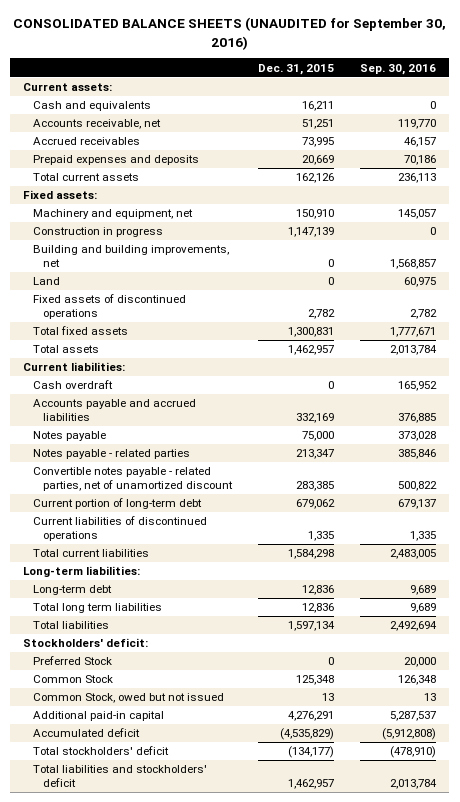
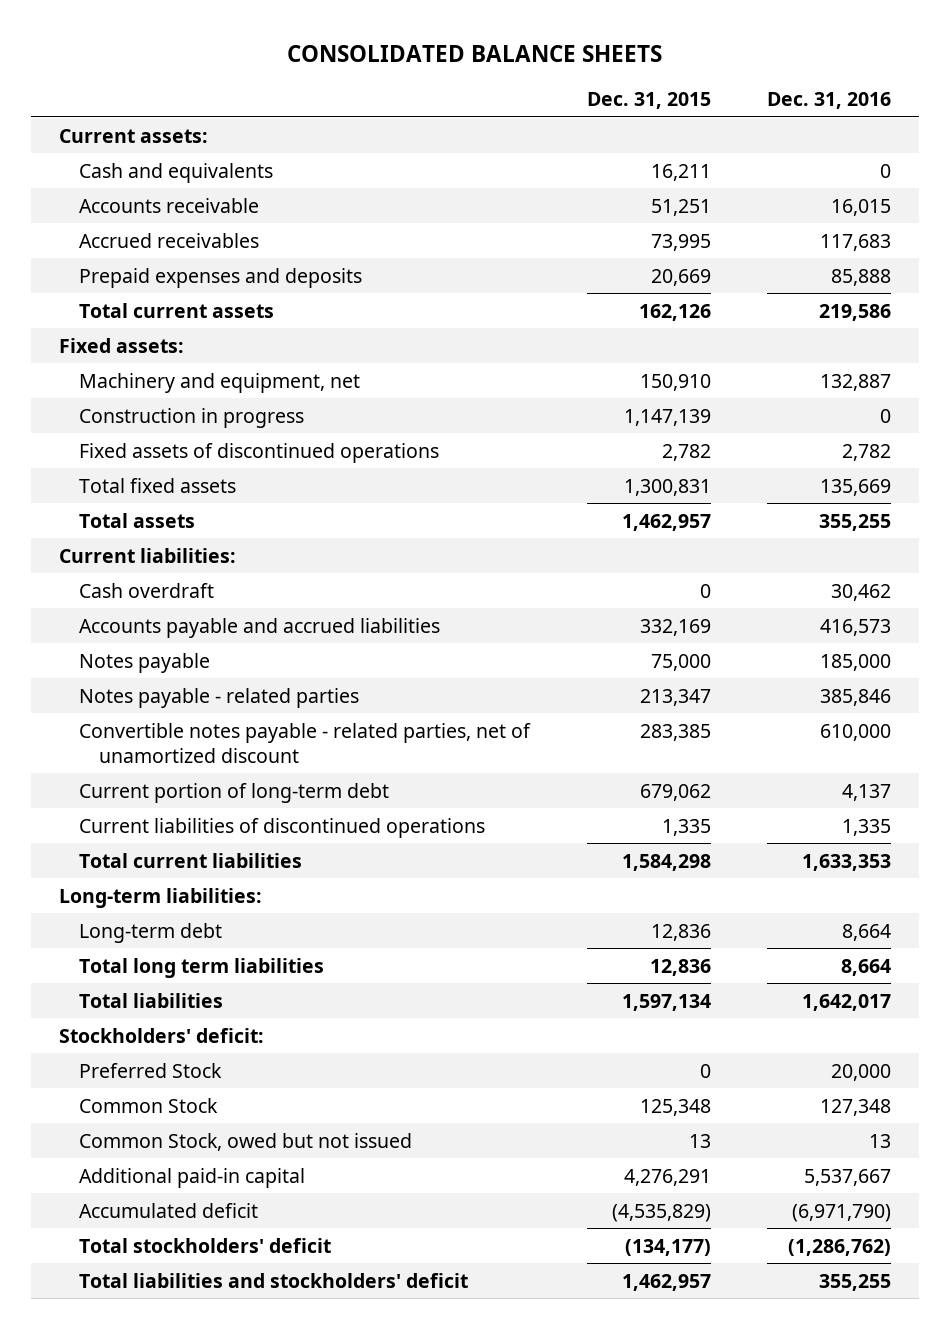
[12,17,446,50] CONSOLIDATED BALANCE SHEETS (UNAUDITED for September 30, 2016) -> [287,44,663,62] CONSOLIDATED BALANCE SHEETS
[360,63,437,75] Sep. 30, 2016 -> none
none -> [767,91,892,109] Dec. 31, 2016
[33,119,162,130] Accounts receivable, net -> [79,197,260,213] Accounts receivable
[33,245,230,268] Building and building improvements, net -> none
[33,277,61,286] Land -> none

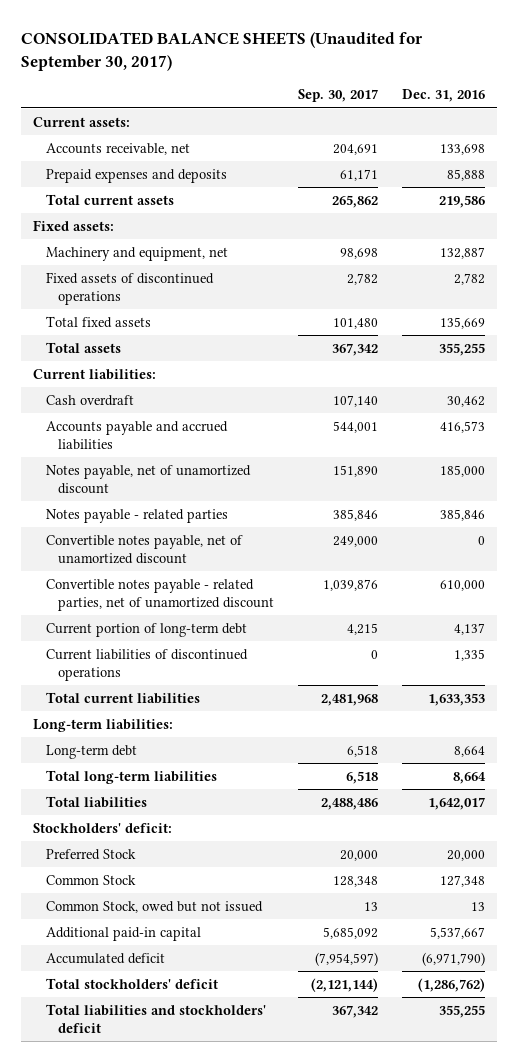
[287,44,663,62] CONSOLIDATED BALANCE SHEETS -> [21,32,424,71] CONSOLIDATED BALANCE SHEETS (Unaudited for September 30, 2017)
[586,91,711,109] Dec. 31, 2015 -> none
none -> [298,89,379,103] Sep. 30, 2017
[79,162,274,183] Cash and equivalents -> none
[79,232,260,248] Accrued receivables -> none
[79,197,260,213] Accounts receivable -> [45,142,190,155] Accounts receivable, net
[831,198,892,216] 16,015 -> [440,143,486,155] 133,698
[79,407,305,428] Construction in progress -> none
[79,652,211,673] Notes payable -> [45,464,251,495] Notes payable, net of unamortized discount
none -> [45,534,243,565] Convertible notes payable, net of unamortized discount
[79,957,325,978] Total long term liabilities -> [45,769,217,784] Total long-term liabilities

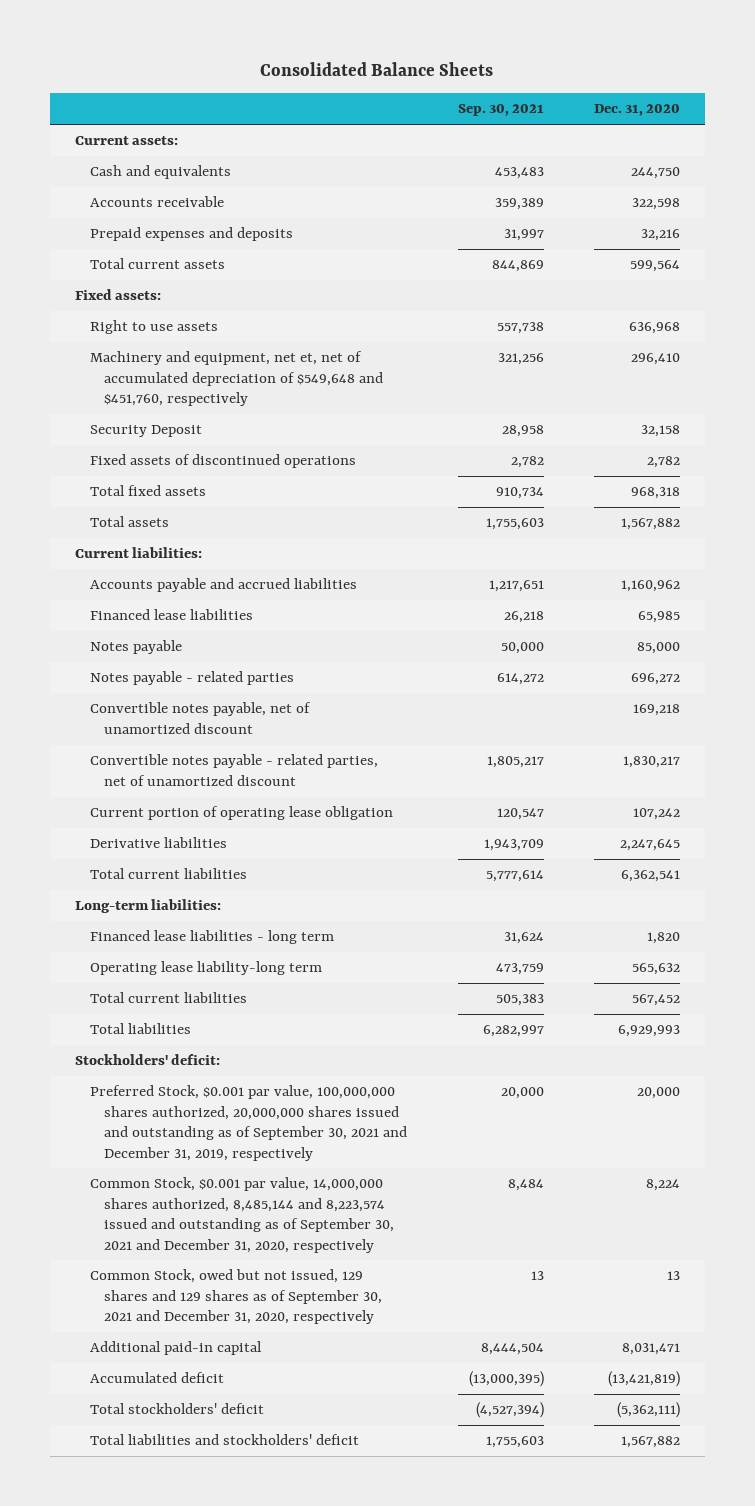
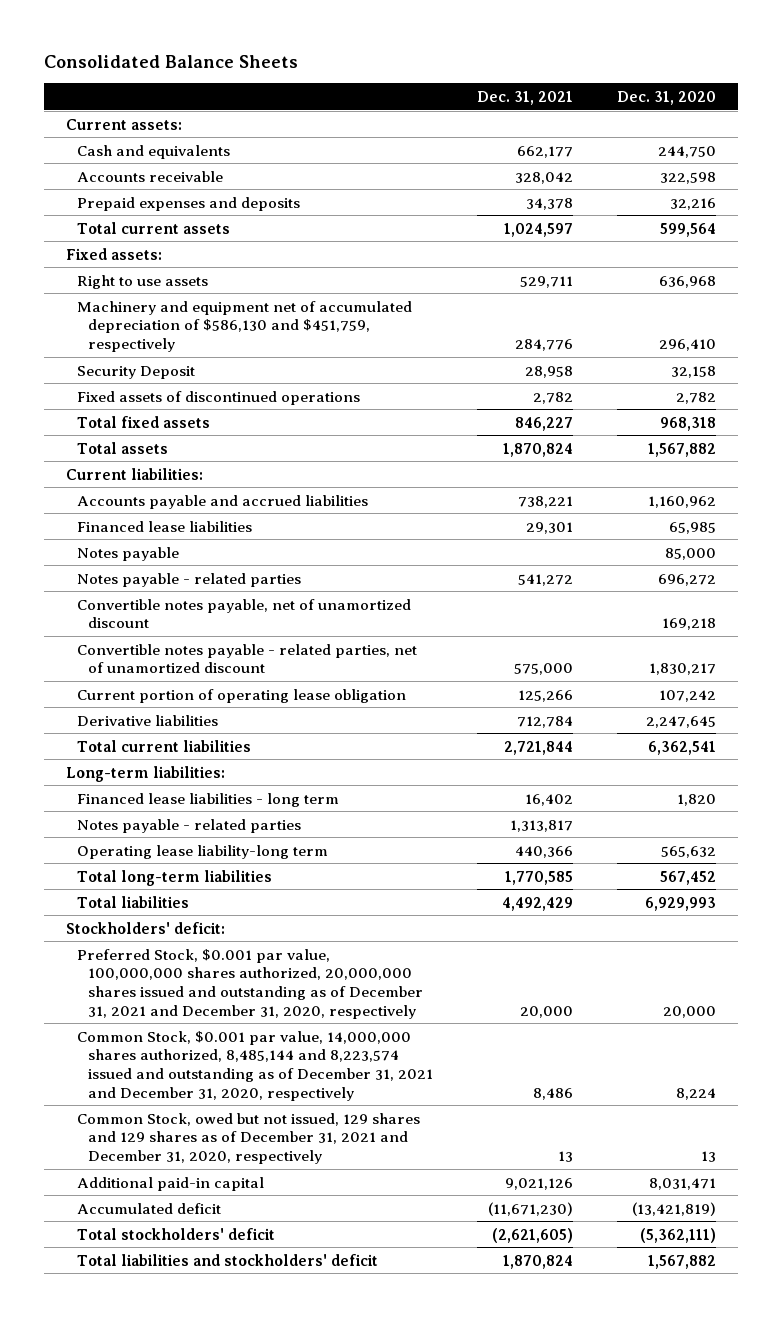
[457,104,544,117] Sep. 30, 2021 -> none
none -> [477,90,574,105] Dec. 31, 2021
[89,351,384,407] Machinery and equipment, net et, net of accumulated depreciation of $549,648 and $451,760, respectively -> [76,300,412,352] Machinery and equipment net of accumulated depreciation of $586,130 and $451,759, respectively
none -> [76,818,301,833] Notes payable - related parties
[89,992,247,1004] Total current liabilities -> [76,869,272,886] Total long-term liabilities
[89,1085,408,1161] Preferred Stock, $0.001 par value, 100,000,000 shares authorized, 20,000,000 shares issued and outstanding as of September 30, 2021 and December 31, 2019, respectively -> [76,948,423,1019] Preferred Stock, $0.001 par value, 100,000,000 shares authorized, 20,000,000 shares issued and outstanding as of December 31, 2021 and December 31, 2020, respectively
[89,1177,395,1253] Common Stock, $0.001 par value, 14,000,000 shares authorized, 8,485,144 and 8,223,574 issued and outstanding as of September 30, 2021 and December 31, 2020, respectively -> [76,1030,433,1101] Common Stock, $0.001 par value, 14,000,000 shares authorized, 8,485,144 and 8,223,574 issued and outstanding as of December 31, 2021 and December 31, 2020, respectively
[89,1269,383,1325] Common Stock, owed but not issued, 129 shares and 129 shares as of September 30, 2021 and December 31, 2020, respectively -> [76,1112,420,1164] Common Stock, owed but not issued, 129 shares and 129 shares as of December 31, 2021 and December 31, 2020, respectively

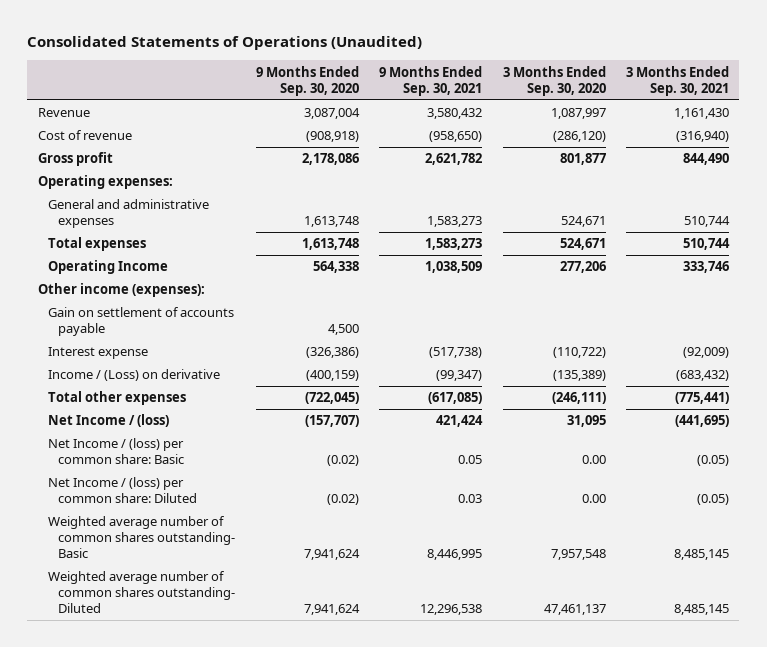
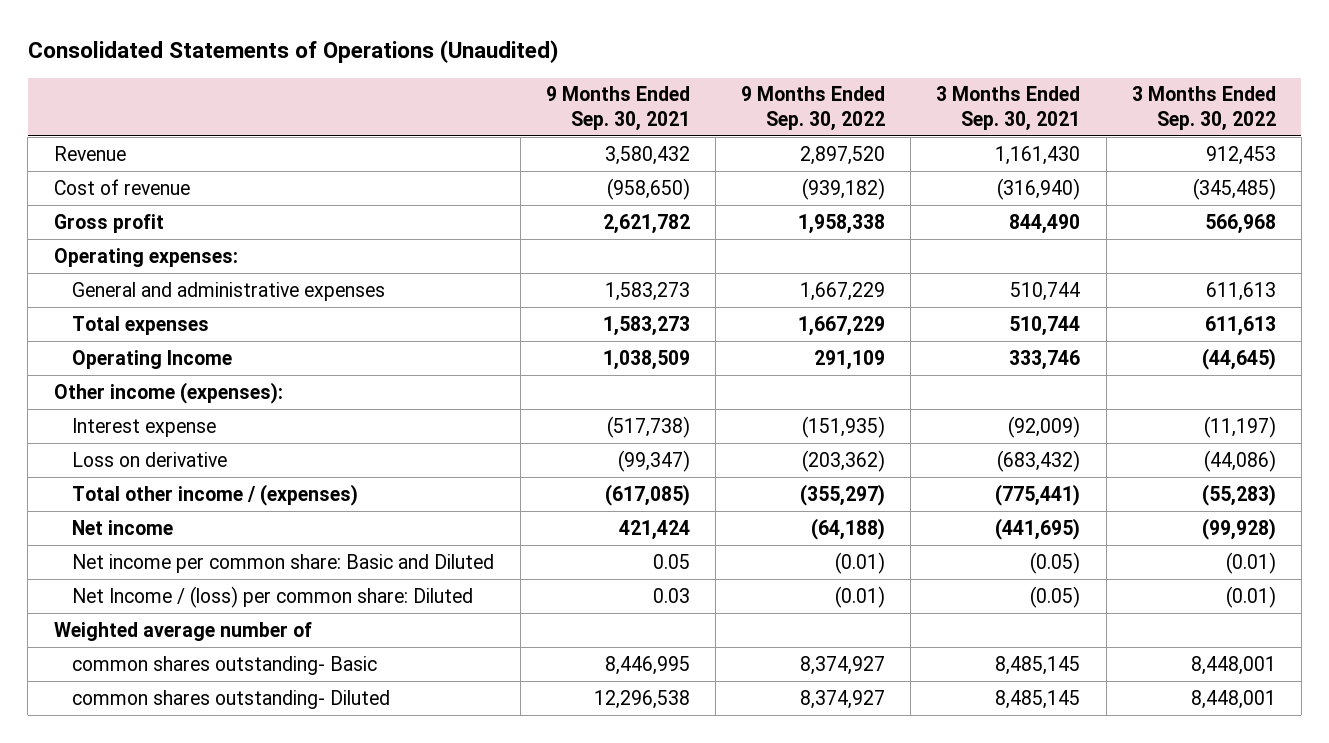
[255,65,359,96] 9 Months Ended Sep. 30, 2020 -> none
[502,65,606,96] 3 Months Ended Sep. 30, 2020 -> none
none -> [741,86,886,131] 9 Months Ended Sep. 30, 2022
none -> [1131,86,1276,131] 3 Months Ended Sep. 30, 2022
[47,307,234,337] Gain on settlement of accounts payable -> none
[47,369,220,382] Income / (Loss) on derivative -> [72,451,228,467] Loss on derivative
[47,391,186,406] Total other expenses -> [72,483,359,506] Total other income / (expenses)
[47,414,169,428] Net Income / (loss) -> [72,519,174,535] Net income
[47,438,185,465] Net Income / (loss) per common share: Basic -> [72,553,495,573] Net income per common share: Basic and Diluted
none -> [53,621,312,641] Weighted average number of
[47,516,236,559] Weighted average number of common shares outstanding- Basic -> [72,655,378,675] common shares outstanding- Basic
[47,571,236,614] Weighted average number of common shares outstanding- Diluted -> [72,689,391,709] common shares outstanding- Diluted

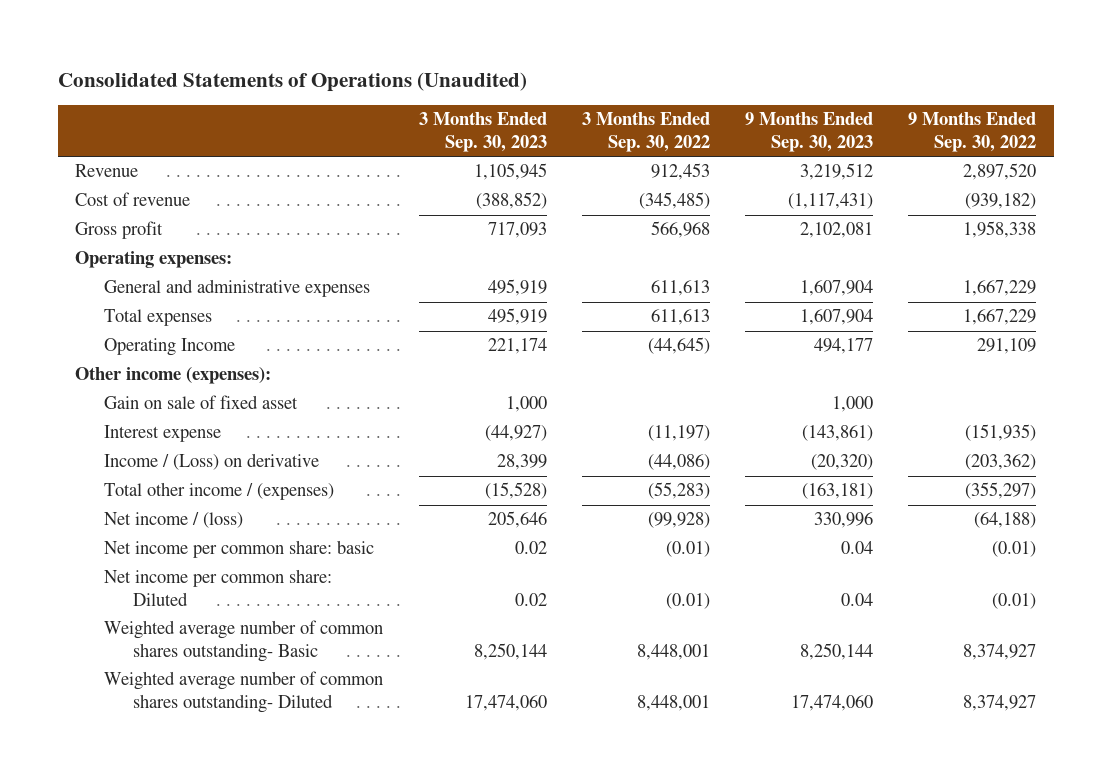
[545,86,690,131] 9 Months Ended Sep. 30, 2021 -> none
[936,86,1081,131] 3 Months Ended Sep. 30, 2021 -> none
none -> [418,112,547,153] 3 Months Ended Sep. 30, 2023
none -> [744,112,873,153] 9 Months Ended Sep. 30, 2023
none -> [104,395,299,410] Gain on sale of fixed asset
[72,451,228,467] Loss on derivative -> [104,453,320,471] Income / (Loss) on derivative
[53,621,312,641] Weighted average number of -> none
[72,519,174,535] Net income -> [104,512,244,529] Net income / (loss)
[72,553,495,573] Net income per common share: Basic and Diluted -> [104,540,375,559] Net income per common share: basic
[72,585,474,608] Net Income / (loss) per common share: Diluted -> [104,569,333,607] Net income per common share: Diluted
[72,655,378,675] common shares outstanding- Basic -> [104,620,384,663] Weighted average number of common shares outstanding- Basic
[72,689,391,709] common shares outstanding- Diluted -> [104,671,384,714] Weighted average number of common shares outstanding- Diluted

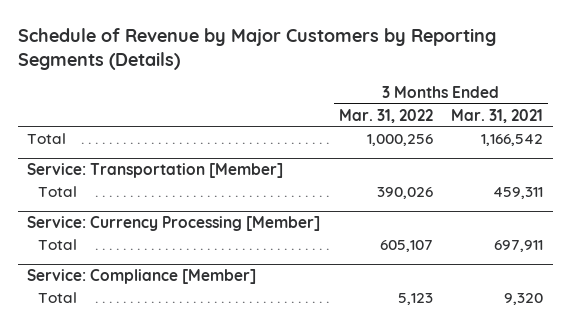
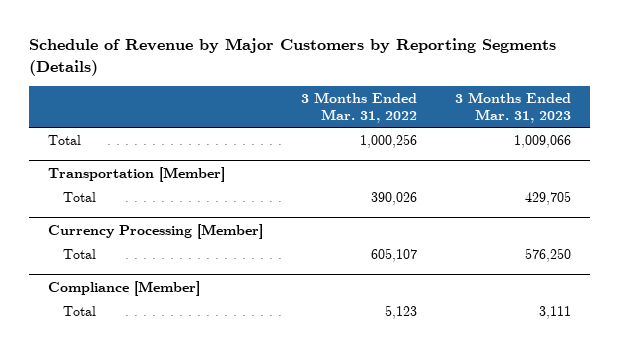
[451,108,544,123] Mar. 31, 2021 -> none
none -> [455,91,572,123] 3 Months Ended Mar. 31, 2023
[27,162,284,178] Service: Transportation [Member] -> [47,166,225,182] Transportation [Member]
[27,215,321,231] Service: Currency Processing [Member] -> [47,223,263,239] Currency Processing [Member]
[27,268,257,284] Service: Compliance [Member] -> [47,280,200,296] Compliance [Member]

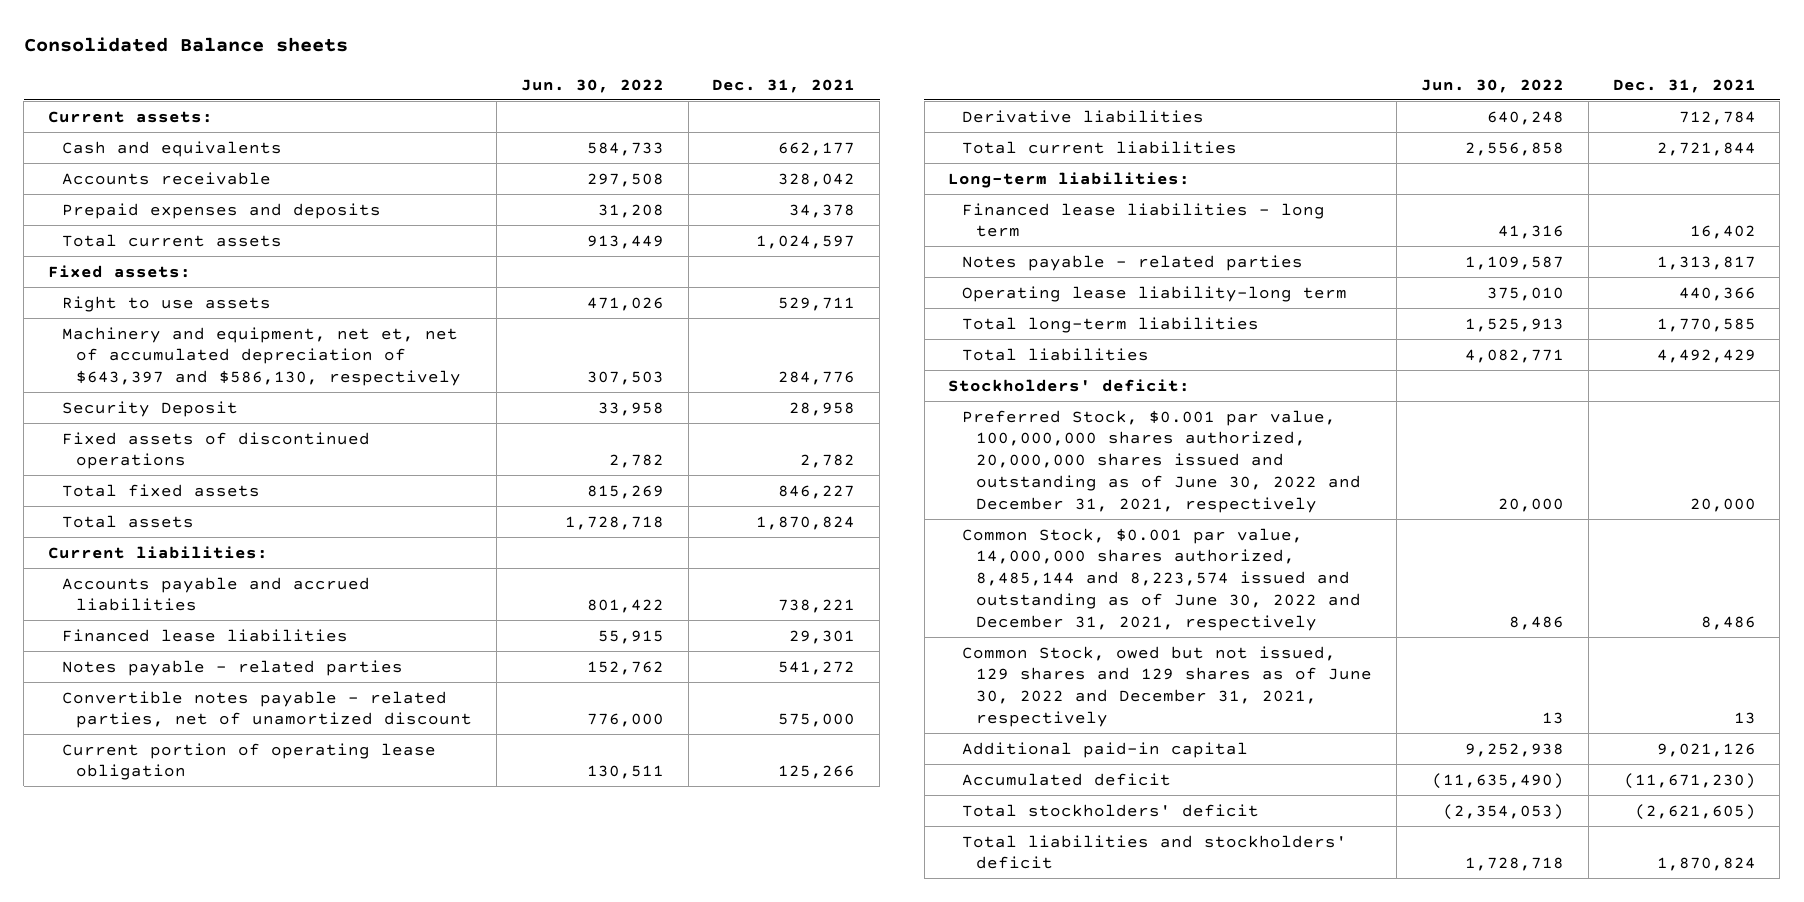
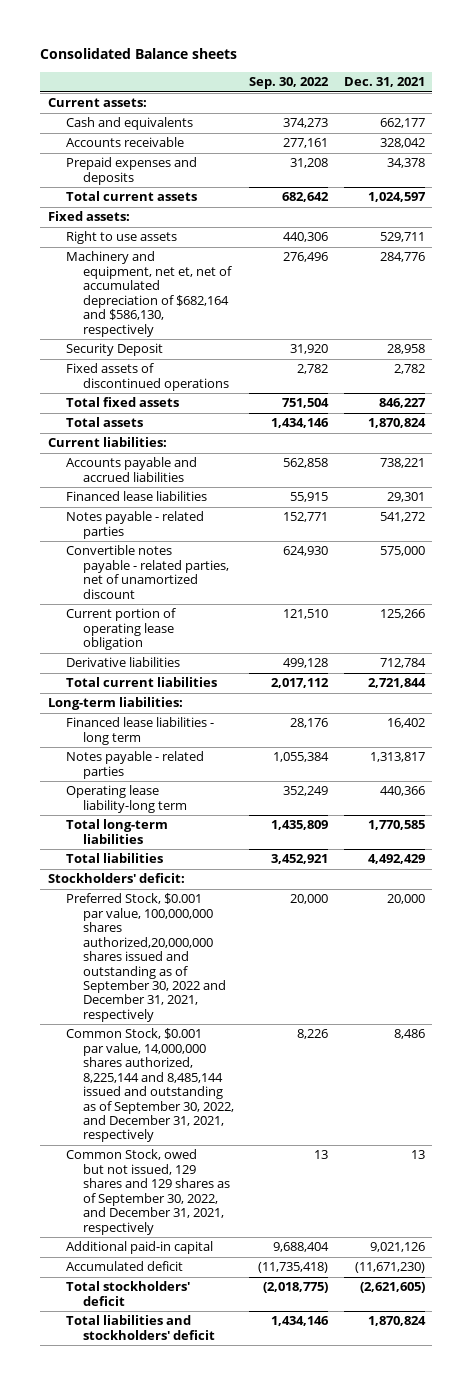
[520,78,664,93] Jun. 30, 2022 -> none
none -> [249,77,330,90] Sep. 30, 2022
[62,326,462,387] Machinery and equipment, net et, net of accumulated depreciation of $643,397 and $586,130, respectively -> [65,251,233,337] Machinery and equipment, net et, net of accumulated depreciation of $682,164 and $586,130, respectively
[962,409,1362,513] Preferred Stock, $0.001 par value, 100,000,000 shares authorized, 20,000,000 shares issued and outstanding as of June 30, 2022 and December 31, 2021, respectively -> [65,893,227,1022] Preferred Stock, $0.001 par value, 100,000,000 shares authorized,20,000,000 shares issued and outstanding as of September 30, 2022 and December 31, 2021, respectively
[962,527,1362,631] Common Stock, $0.001 par value, 14,000,000 shares authorized, 8,485,144 and 8,223,574 issued and outstanding as of June 30, 2022 and December 31, 2021, respectively -> [65,1028,235,1143] Common Stock, $0.001 par value, 14,000,000 shares authorized, 8,225,144 and 8,485,144 issued and outstanding as of September 30, 2022, and December 31, 2021, respectively
[962,645,1373,727] Common Stock, owed but not issued, 129 shares and 129 shares as of June 30, 2022 and December 31, 2021, respectively -> [65,1149,231,1235] Common Stock, owed but not issued, 129 shares and 129 shares as of September 30, 2022, and December 31, 2021, respectively

